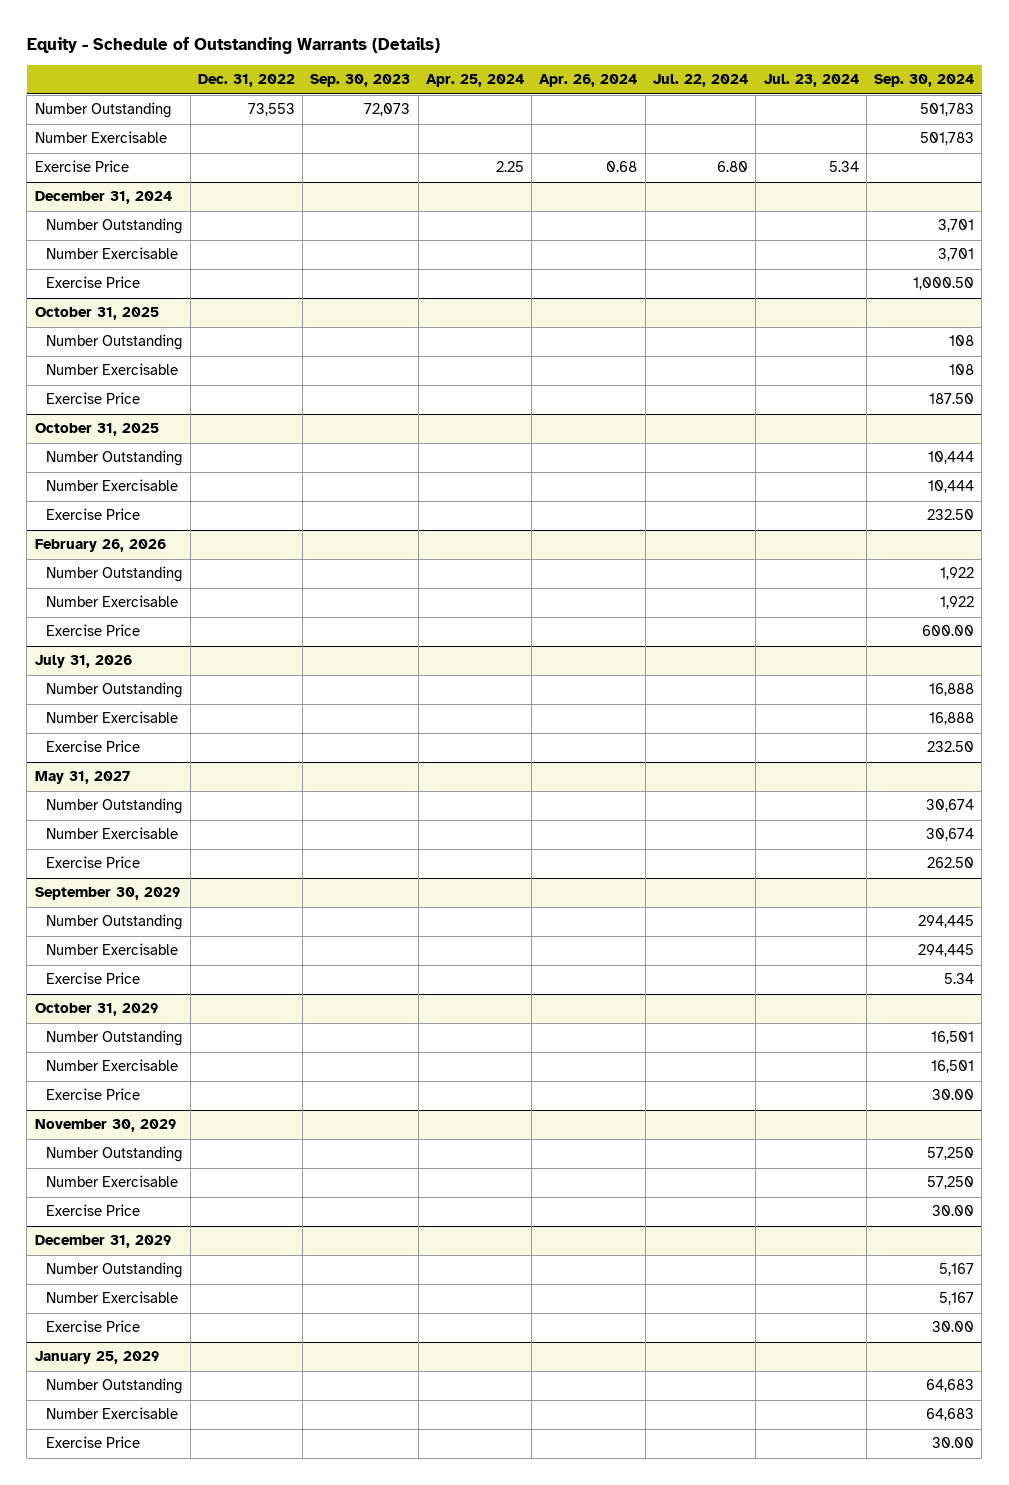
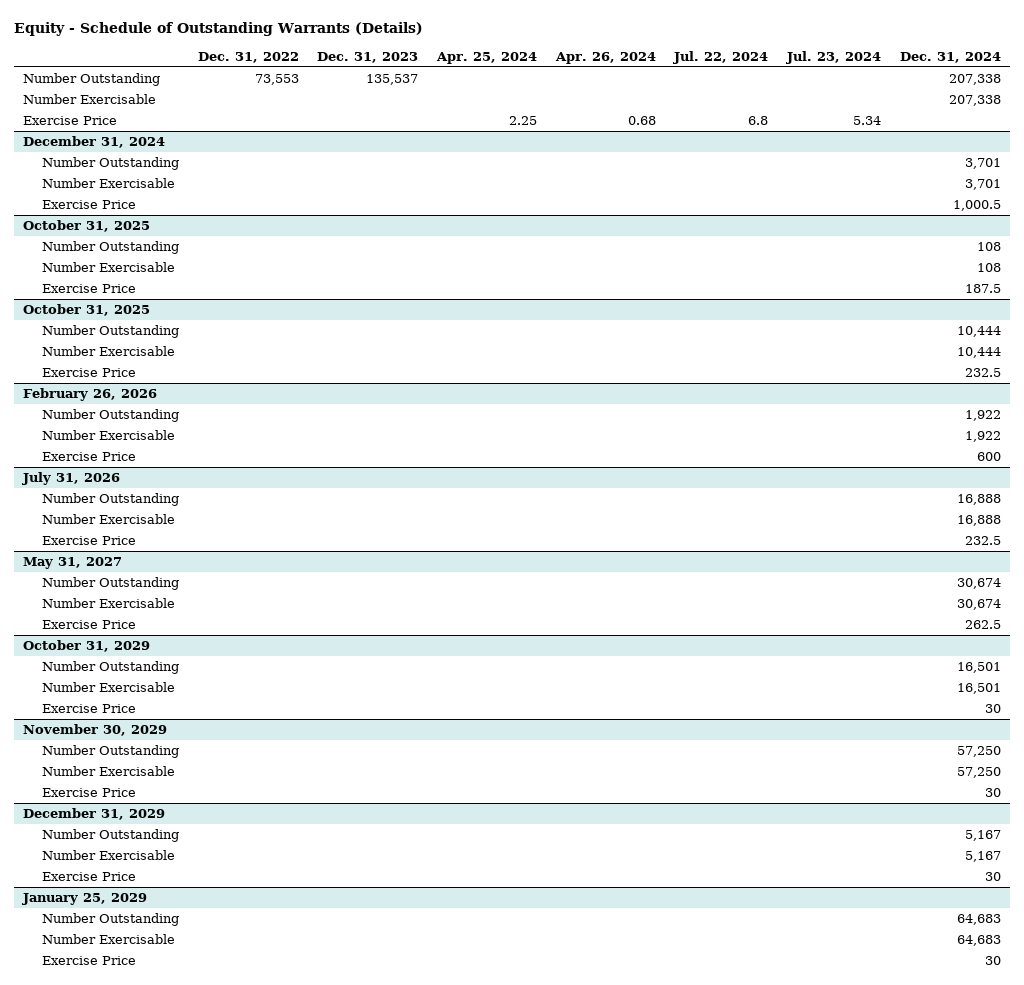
[310,74,411,88] Sep. 30, 2023 -> none
[874,74,975,88] Sep. 30, 2024 -> none
none -> [317,51,419,63] Dec. 31, 2023
none -> [899,51,1001,63] Dec. 31, 2024
[717,161,749,173] 6.80 -> [748,116,769,126] 6.8
[34,887,180,901] September 30, 2029 -> none
[46,914,183,931] Number Outstanding -> none
[46,943,179,956] Number Exercisable -> none
[46,972,141,985] Exercise Price -> none

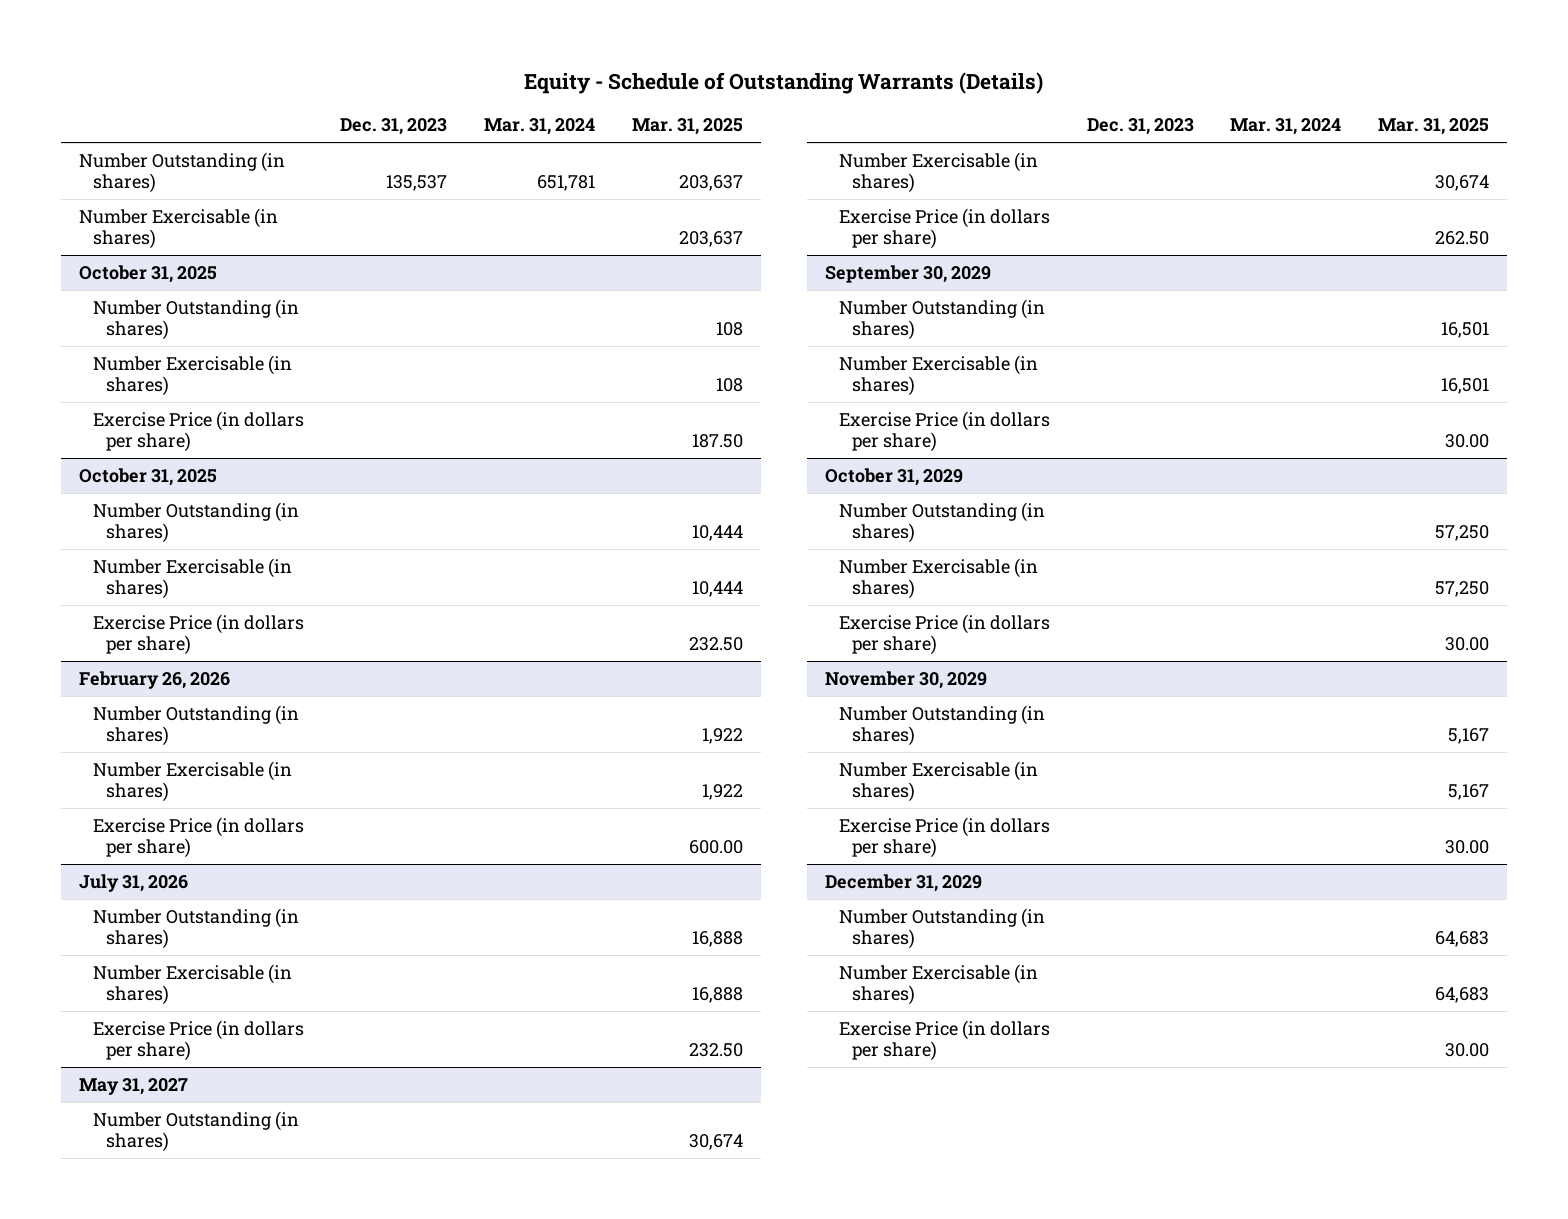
[197,51,299,63] Dec. 31, 2022 -> none
[435,51,537,64] Apr. 25, 2024 -> none
[554,51,656,64] Apr. 26, 2024 -> none
[673,50,769,64] Jul. 22, 2024 -> none
[785,50,881,64] Jul. 23, 2024 -> none
[899,51,1001,63] Dec. 31, 2024 -> none
none -> [484,118,596,136] Mar. 31, 2024
none -> [631,118,743,136] Mar. 31, 2025
[23,116,118,126] Exercise Price -> none
[23,136,166,149] December 31, 2024 -> none
[41,157,179,171] Number Outstanding -> none
[41,178,175,189] Number Exercisable -> none
[41,200,136,210] Exercise Price -> none
[23,73,161,87] Number Outstanding -> [79,152,286,194] Number Outstanding (in shares)
[23,94,157,105] Number Exercisable -> [79,208,279,250] Number Exercisable (in shares)
[41,241,179,255] Number Outstanding -> [92,299,299,341] Number Outstanding (in shares)
[41,262,175,273] Number Exercisable -> [92,355,292,397] Number Exercisable (in shares)
[41,284,136,294] Exercise Price -> [92,411,304,453] Exercise Price (in dollars per share)
[41,325,179,339] Number Outstanding -> [92,502,299,544] Number Outstanding (in shares)
[41,346,175,357] Number Exercisable -> [92,558,292,600] Number Exercisable (in shares)
[41,368,136,378] Exercise Price -> [92,614,304,656] Exercise Price (in dollars per share)
[41,409,179,423] Number Outstanding -> [92,705,299,747] Number Outstanding (in shares)
[41,430,175,441] Number Exercisable -> [92,761,292,803] Number Exercisable (in shares)
[41,452,136,462] Exercise Price -> [92,817,304,859] Exercise Price (in dollars per share)
[41,493,179,507] Number Outstanding -> [92,908,299,950] Number Outstanding (in shares)
[41,514,175,525] Number Exercisable -> [92,964,292,1006] Number Exercisable (in shares)
[41,536,136,546] Exercise Price -> [92,1020,304,1062] Exercise Price (in dollars per share)
[41,577,179,591] Number Outstanding -> [92,1111,299,1153] Number Outstanding (in shares)
[41,598,175,609] Number Exercisable -> [838,152,1038,194] Number Exercisable (in shares)
[41,620,136,630] Exercise Price -> [838,208,1050,250] Exercise Price (in dollars per share)
none -> [825,265,992,284] September 30, 2029
none -> [838,299,1045,341] Number Outstanding (in shares)
none -> [838,355,1038,397] Number Exercisable (in shares)
none -> [838,411,1050,453] Exercise Price (in dollars per share)
[41,661,179,675] Number Outstanding -> [838,502,1045,544] Number Outstanding (in shares)
[41,682,175,693] Number Exercisable -> [838,558,1038,600] Number Exercisable (in shares)
[41,704,136,714] Exercise Price -> [838,614,1050,656] Exercise Price (in dollars per share)
[41,745,179,759] Number Outstanding -> [838,705,1045,747] Number Outstanding (in shares)
[41,766,175,777] Number Exercisable -> [838,761,1038,803] Number Exercisable (in shares)
[41,788,136,798] Exercise Price -> [838,817,1050,859] Exercise Price (in dollars per share)
[22,893,148,906] January 25, 2029 -> none
[41,913,179,927] Number Outstanding -> none
[41,934,175,945] Number Exercisable -> none
[41,956,136,966] Exercise Price -> none
[41,829,179,843] Number Outstanding -> [838,908,1045,950] Number Outstanding (in shares)
[41,850,175,861] Number Exercisable -> [838,964,1038,1006] Number Exercisable (in shares)
[41,872,136,882] Exercise Price -> [838,1020,1050,1062] Exercise Price (in dollars per share)

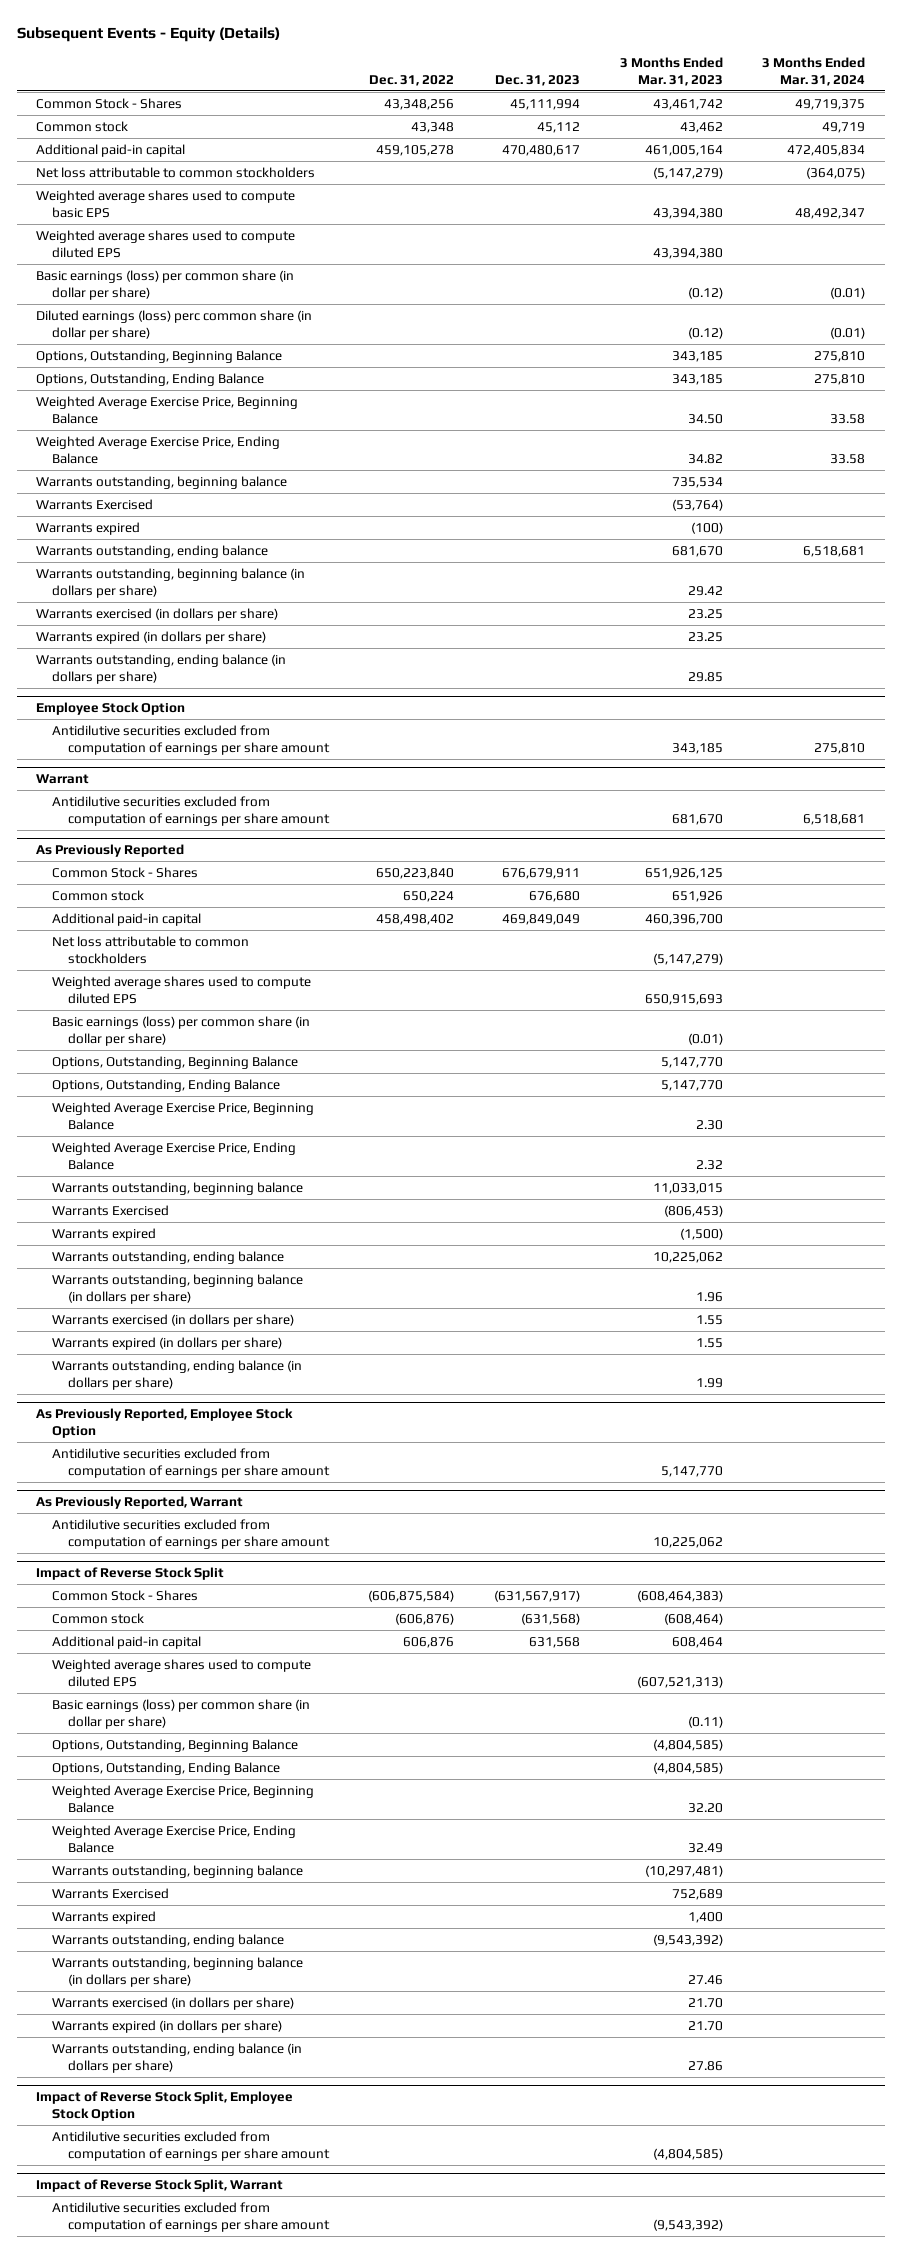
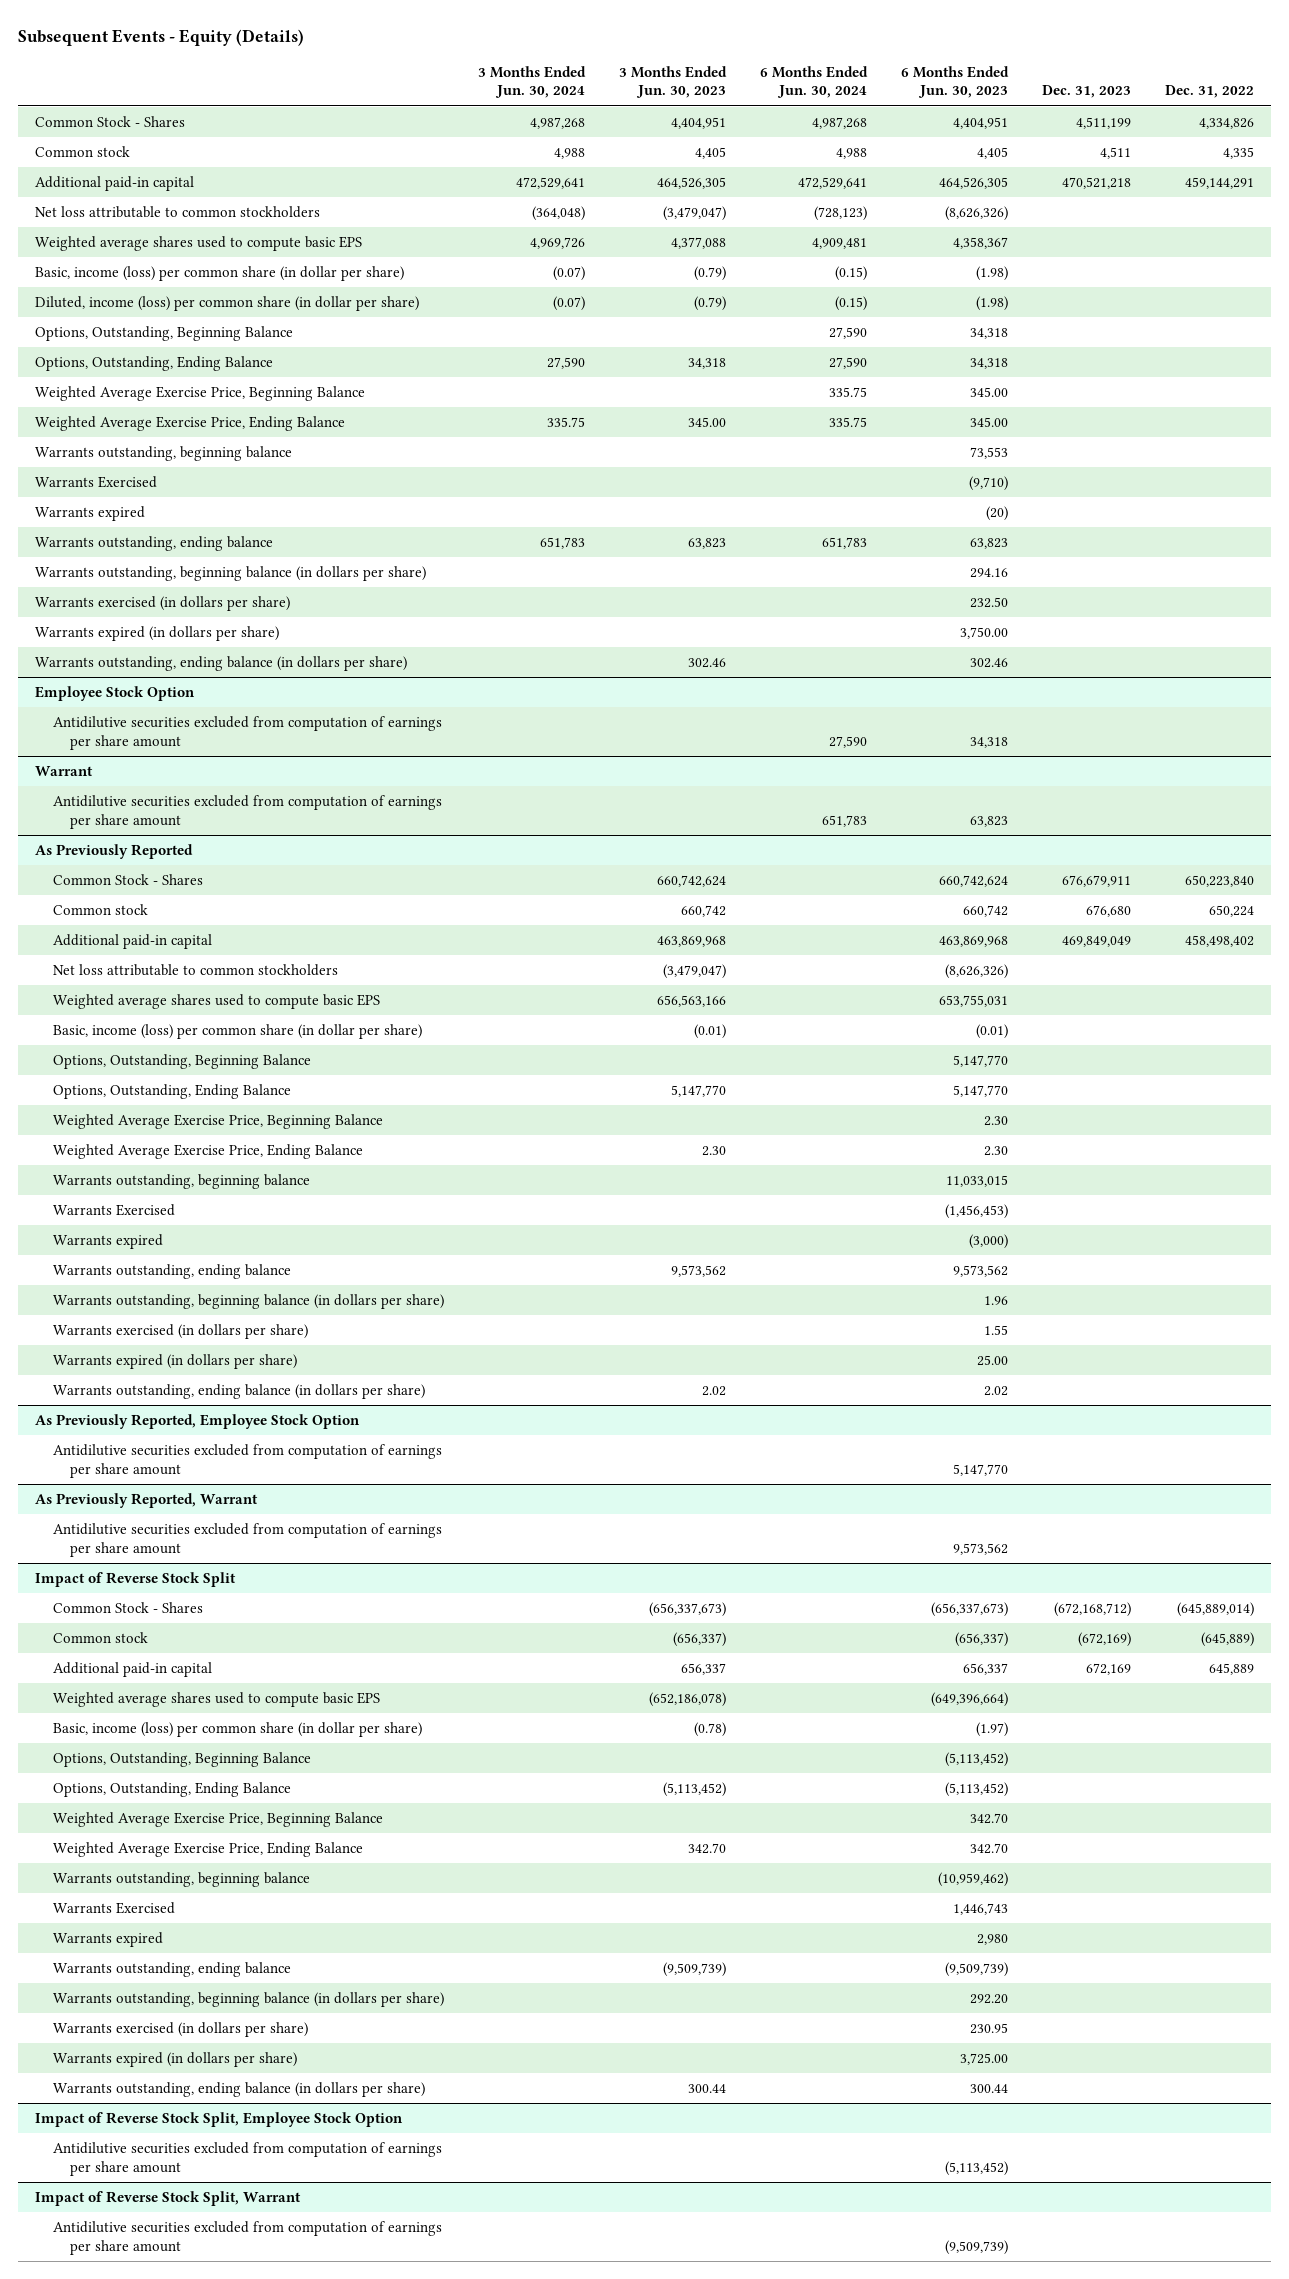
[619,56,723,86] 3 Months Ended Mar. 31, 2023 -> none
[762,56,866,86] 3 Months Ended Mar. 31, 2024 -> none
none -> [477,65,586,99] 3 Months Ended Jun. 30, 2024
none -> [618,65,727,99] 3 Months Ended Jun. 30, 2023
none -> [759,65,868,99] 6 Months Ended Jun. 30, 2024
none -> [900,65,1009,99] 6 Months Ended Jun. 30, 2023
[384,98,455,110] 43,348,256 -> [1198,118,1254,130] 4,334,826
[510,98,581,110] 45,111,994 -> [1075,117,1131,130] 4,511,199
[411,121,455,133] 43,348 -> [1222,147,1254,160] 4,335
[537,121,581,133] 45,112 -> [1099,147,1131,160] 4,511
[376,144,455,156] 459,105,278 -> [1184,177,1254,190] 459,144,291
[502,144,581,156] 470,480,617 -> [1061,177,1131,190] 470,521,218
[36,229,296,258] Weighted average shares used to compute diluted EPS -> none
[36,269,295,300] Basic earnings (loss) per common share (in dollar per share) -> [35,266,405,282] Basic, income (loss) per common share (in dollar per share)
[36,309,313,340] Diluted earnings (loss) perc common share (in dollar per share) -> [35,296,420,312] Diluted, income (loss) per common share (in dollar per share)
[52,975,312,1004] Weighted average shares used to compute diluted EPS -> [52,994,380,1010] Weighted average shares used to compute basic EPS
[52,1015,311,1046] Basic earnings (loss) per common share (in dollar per share) -> [52,1024,422,1040] Basic, income (loss) per common share (in dollar per share)
[368,1589,455,1602] (606,875,584) -> [1176,1602,1254,1618] (645,889,014)
[494,1589,581,1602] (631,567,917) -> [1053,1602,1131,1618] (672,168,712)
[395,1612,455,1625] (606,876) -> [1200,1632,1254,1648] (645,889)
[521,1612,581,1625] (631,568) -> [1077,1632,1131,1648] (672,169)
[403,1636,455,1648] 606,876 -> [1208,1663,1254,1676] 645,889
[529,1636,581,1648] 631,568 -> [1085,1663,1131,1676] 672,169
[52,1658,312,1687] Weighted average shares used to compute diluted EPS -> [52,1692,380,1708] Weighted average shares used to compute basic EPS
[52,1698,311,1729] Basic earnings (loss) per common share (in dollar per share) -> [52,1722,422,1738] Basic, income (loss) per common share (in dollar per share)

